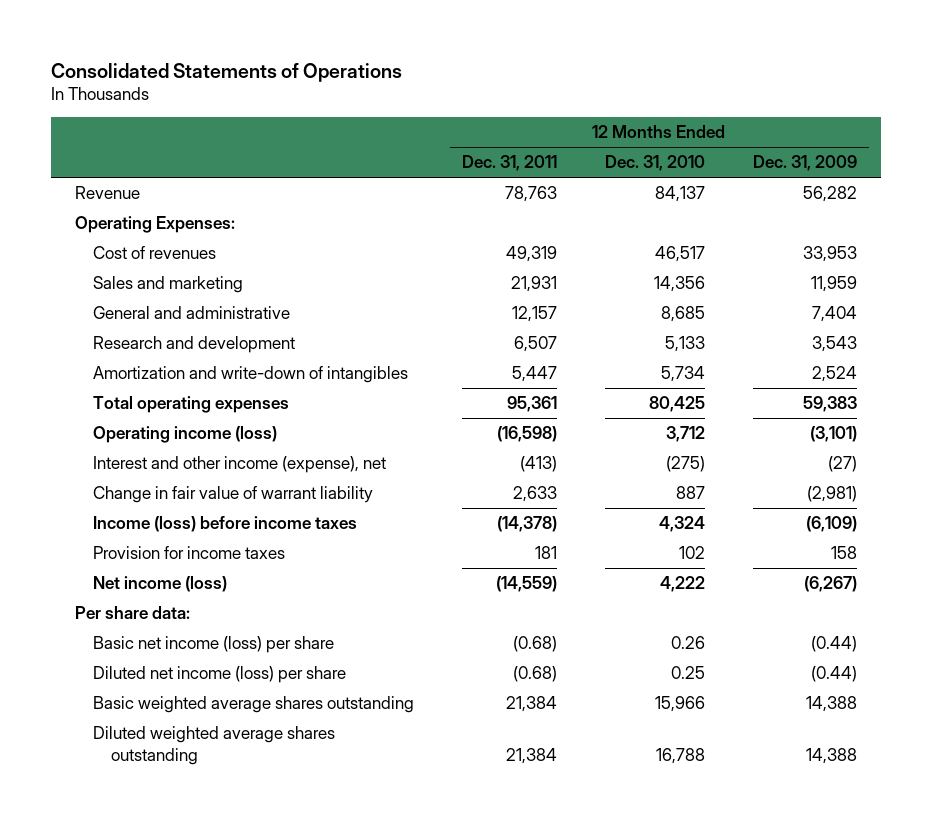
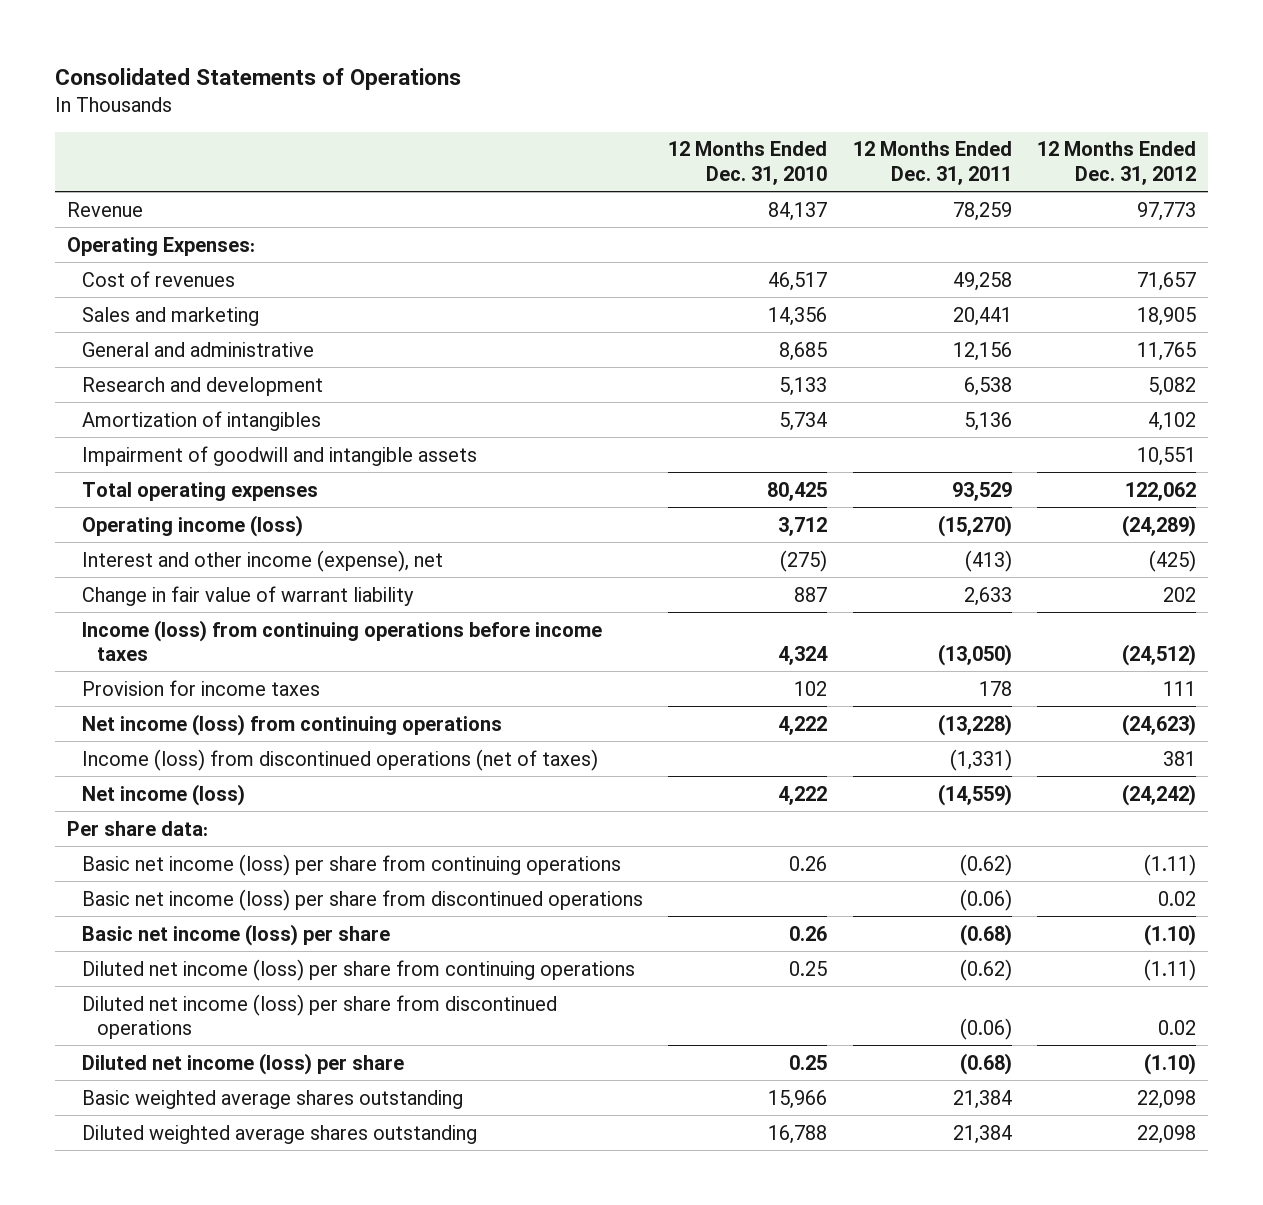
[752,155,857,172] Dec. 31, 2009 -> none
none -> [1036,141,1196,185] 12 Months Ended Dec. 31, 2012
[505,186,558,203] 78,763 -> [952,201,1012,221] 78,259
[506,246,558,263] 49,319 -> [952,271,1012,291] 49,258
[511,276,558,293] 21,931 -> [952,306,1012,326] 20,441
[512,306,558,323] 12,157 -> [952,341,1012,361] 12,156
[514,336,558,353] 6,507 -> [963,376,1012,396] 6,538
[93,366,409,384] Amortization and write-down of intangibles -> [82,410,322,431] Amortization of intangibles
[512,366,558,383] 5,447 -> [963,411,1012,431] 5,136
none -> [82,445,478,466] Impairment of goodwill and intangible assets
[507,396,558,413] 95,361 -> [951,481,1012,501] 93,529
[497,426,558,443] (16,598) -> [937,514,1012,537] (15,270)
[93,516,358,533] Income (loss) before income taxes -> [82,619,603,662] Income (loss) from continuing operations before income taxes
[497,516,558,533] (14,378) -> [937,644,1012,667] (13,050)
[535,546,558,560] 181 -> [978,680,1012,696] 178
none -> [82,713,503,736] Net income (loss) from continuing operations
none -> [82,748,599,771] Income (loss) from discontinued operations (net of taxes)
none -> [82,853,622,876] Basic net income (loss) per share from continuing operations
none -> [82,888,644,911] Basic net income (loss) per share from discontinued operations
none -> [82,958,636,981] Diluted net income (loss) per share from continuing operations
none -> [82,993,558,1040] Diluted net income (loss) per share from discontinued operations

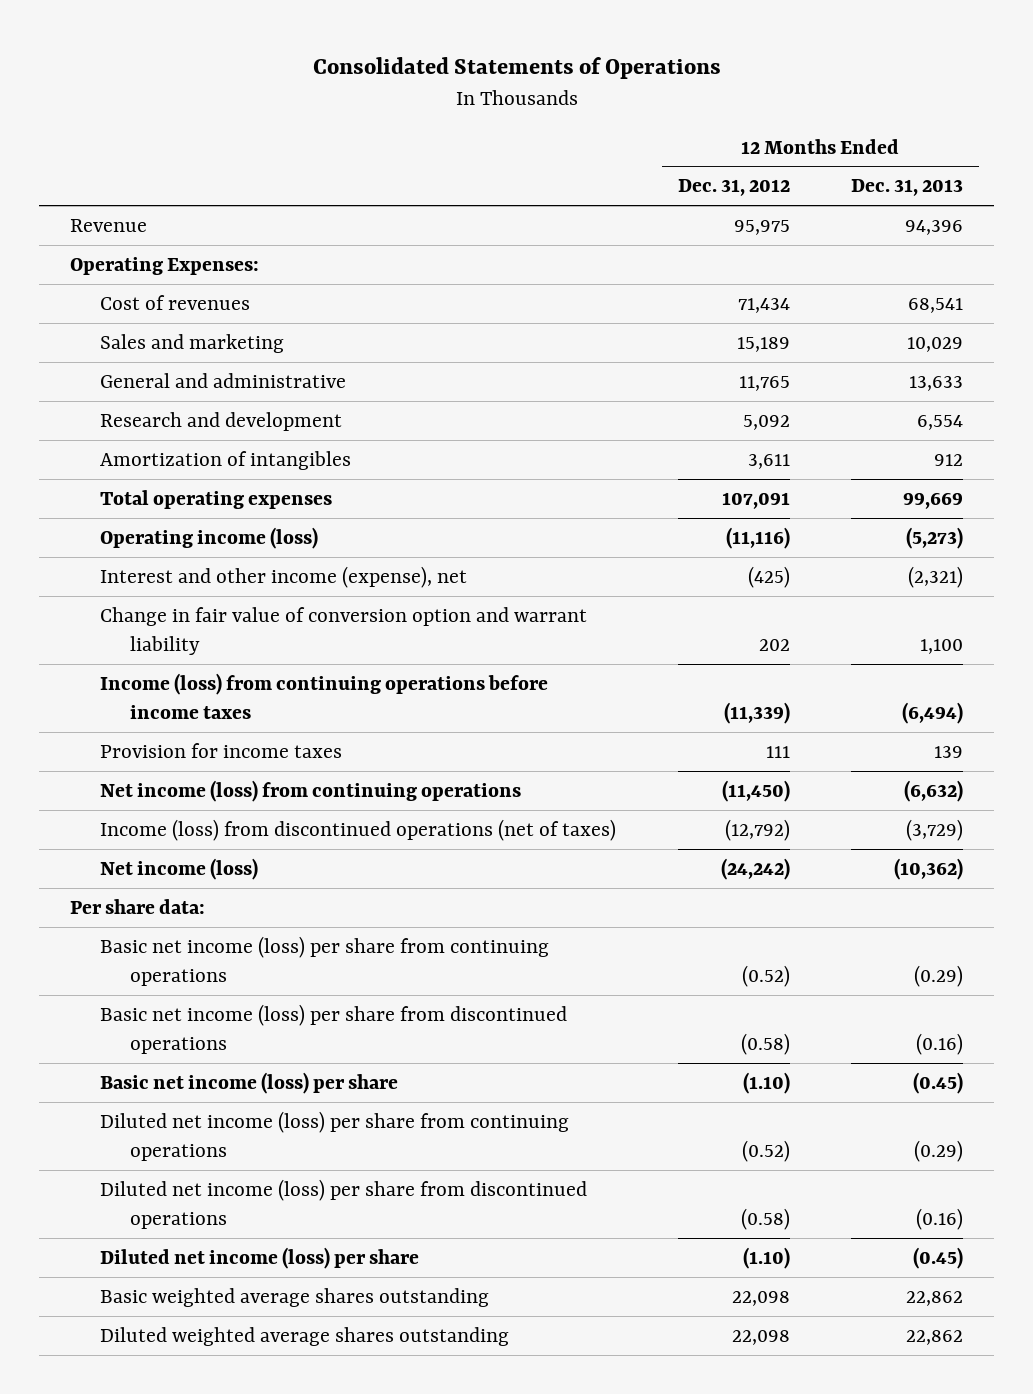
[668,141,828,185] 12 Months Ended Dec. 31, 2010 -> none
[852,141,1012,185] 12 Months Ended Dec. 31, 2011 -> none
none -> [851,179,964,197] Dec. 31, 2013
[1136,201,1196,221] 97,773 -> [733,219,790,235] 95,975
[1136,271,1196,291] 71,657 -> [737,297,790,313] 71,434
[1136,306,1196,326] 18,905 -> [736,336,790,352] 15,189
[82,445,478,466] Impairment of goodwill and intangible assets -> none
[1147,376,1196,396] 5,082 -> [742,414,790,430] 5,092
[1147,411,1196,431] 4,102 -> [747,453,790,469] 3,611
[1124,481,1196,501] 122,062 -> [721,491,790,509] 107,091
[1121,514,1196,537] (24,289) -> [725,526,790,549] (11,116)
[82,585,415,606] Change in fair value of warrant liability -> [99,606,587,655] Change in fair value of conversion option and warrant liability
[1121,644,1196,667] (24,512) -> [723,701,790,724] (11,339)
[1121,713,1196,736] (24,623) -> [721,779,790,802] (11,450)
[1162,750,1196,766] 381 -> [724,818,790,841] (12,792)
[1143,853,1196,876] (1.11) -> [741,964,790,987] (0.52)
[1157,890,1196,906] 0.02 -> [740,1032,790,1055] (0.58)
[1143,958,1196,981] (1.11) -> [741,1139,790,1162] (0.52)
[1157,1020,1196,1036] 0.02 -> [740,1207,790,1230] (0.58)

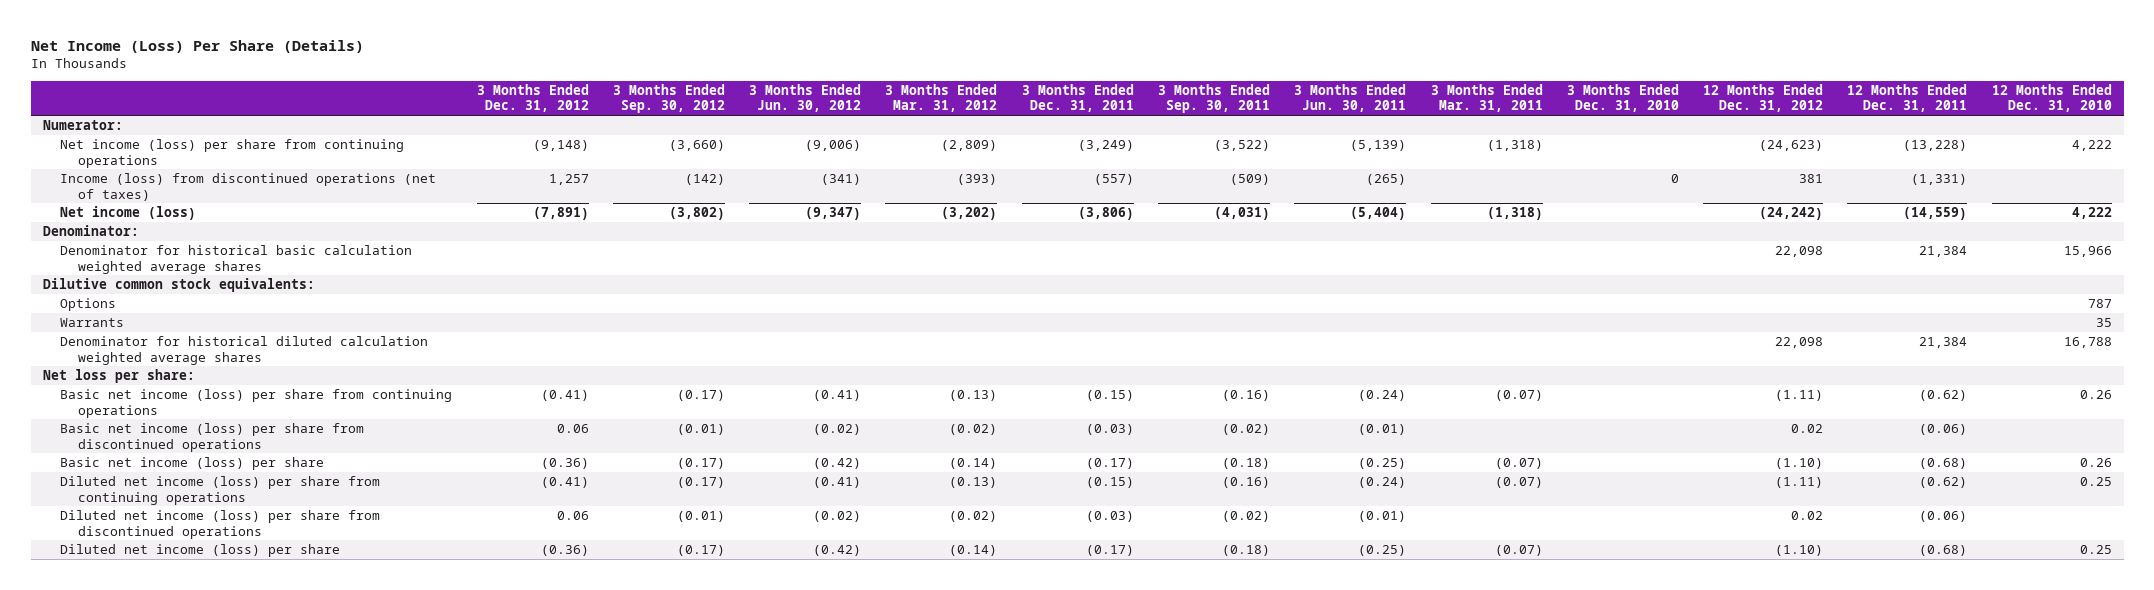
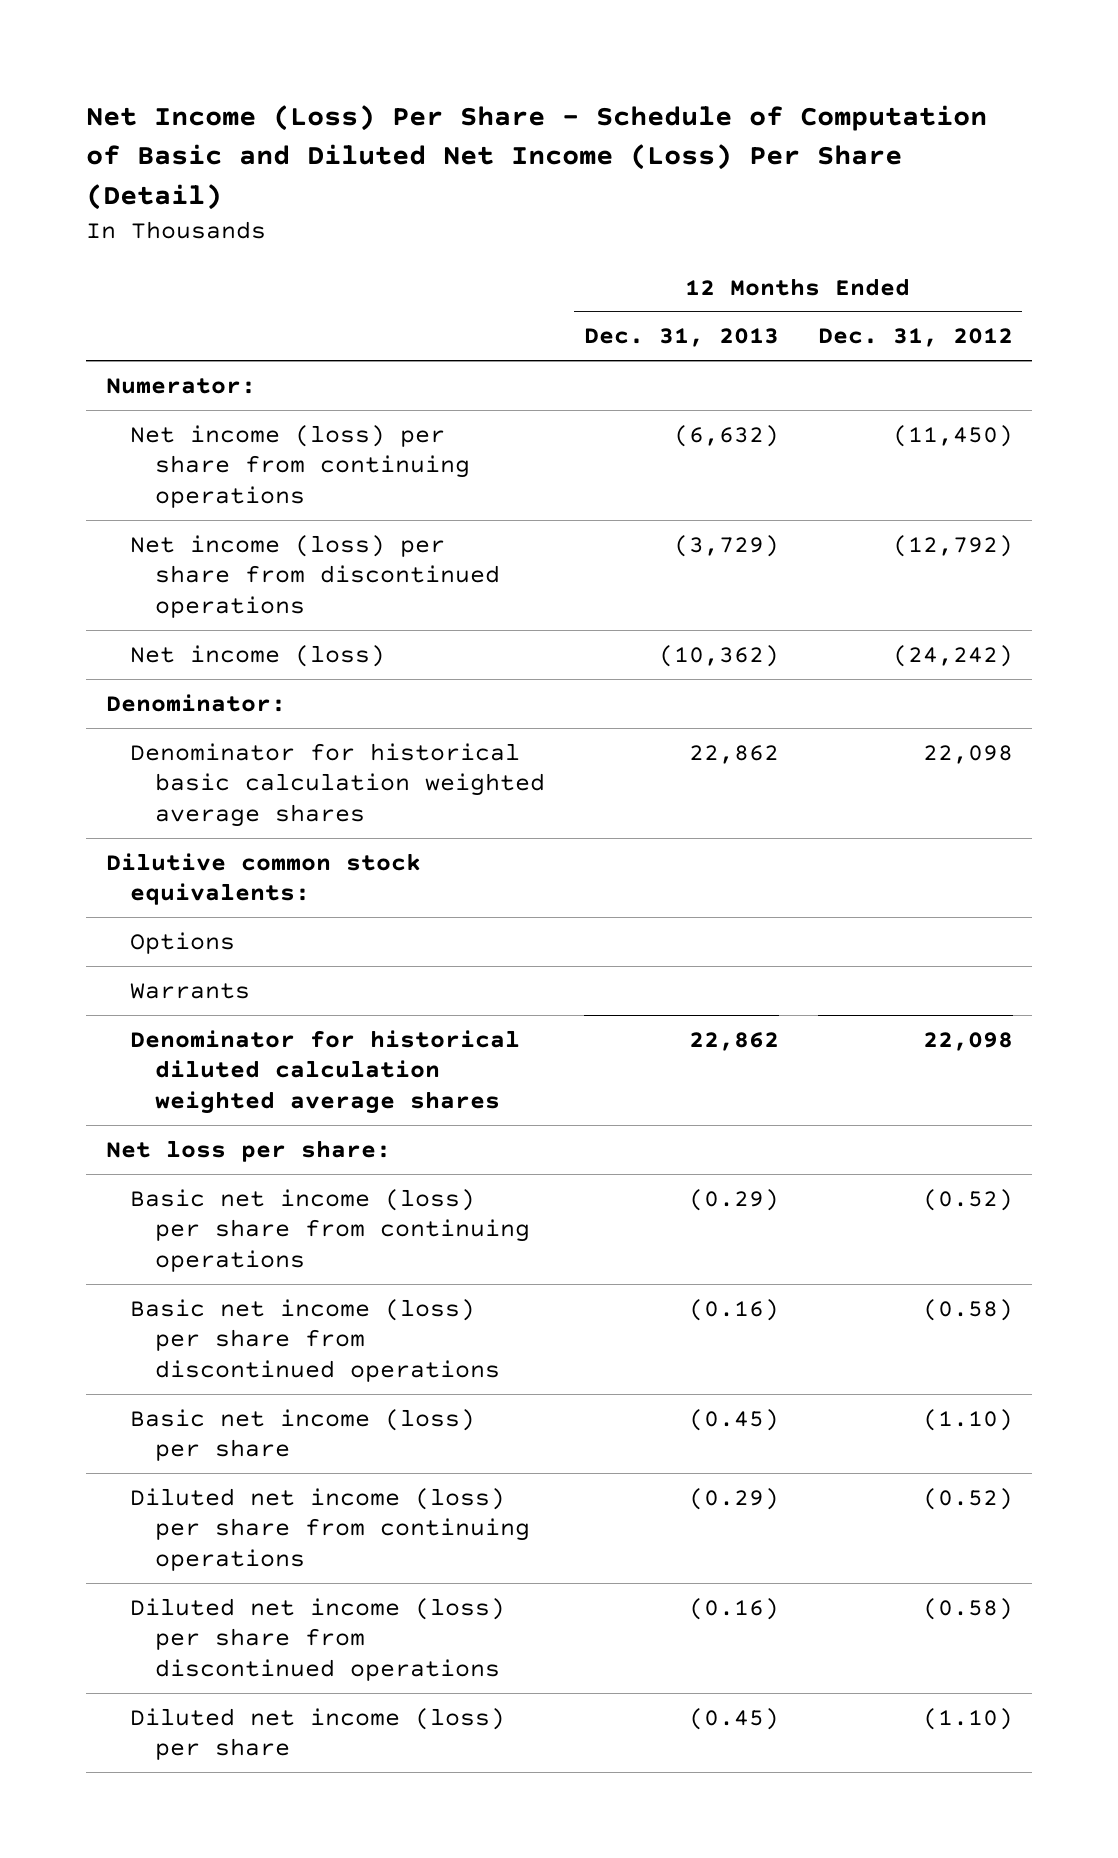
[30,39,364,53] Net Income (Loss) Per Share (Details) -> [86,105,988,210] Net Income (Loss) Per Share - Schedule of Computation of Basic and Diluted Net Income (Loss) Per Share (Detail)
[476,83,589,113] 3 Months Ended Dec. 31, 2012 -> none
[612,83,725,114] 3 Months Ended Sep. 30, 2012 -> none
[749,83,862,113] 3 Months Ended Jun. 30, 2012 -> none
[885,83,998,113] 3 Months Ended Mar. 31, 2012 -> none
[1021,83,1134,113] 3 Months Ended Dec. 31, 2011 -> none
[1157,83,1270,114] 3 Months Ended Sep. 30, 2011 -> none
[1294,83,1407,113] 3 Months Ended Jun. 30, 2011 -> none
[1430,83,1543,113] 3 Months Ended Mar. 31, 2011 -> none
[1566,83,1679,113] 3 Months Ended Dec. 31, 2010 -> none
[1847,83,1968,113] 12 Months Ended Dec. 31, 2011 -> none
[1991,83,2112,113] 12 Months Ended Dec. 31, 2010 -> none
none -> [583,328,779,348] Dec. 31, 2013
[1759,140,1824,152] (24,623) -> [892,424,1013,447] (11,450)
[60,173,437,201] Income (loss) from discontinued operations (net of taxes) -> [130,534,500,618] Net income (loss) per share from discontinued operations
[1799,174,1824,184] 381 -> [892,534,1013,557] (12,792)
[1775,390,1824,402] (1.11) -> [922,1188,1013,1211] (0.52)
[1791,424,1824,434] 0.02 -> [922,1298,1013,1321] (0.58)
[1775,477,1824,489] (1.11) -> [922,1487,1013,1510] (0.52)
[1791,511,1824,521] 0.02 -> [922,1597,1013,1620] (0.58)

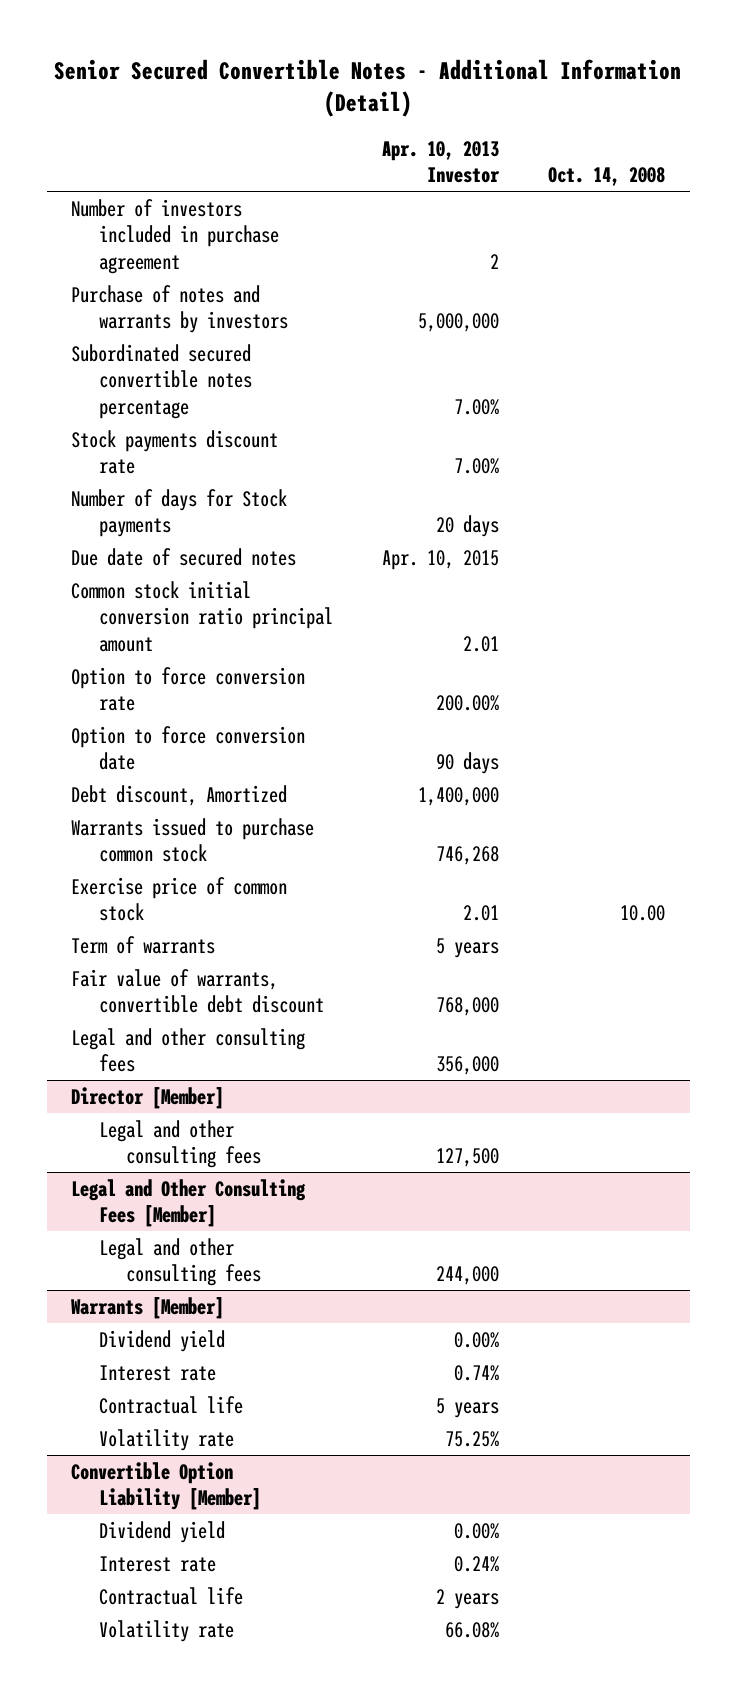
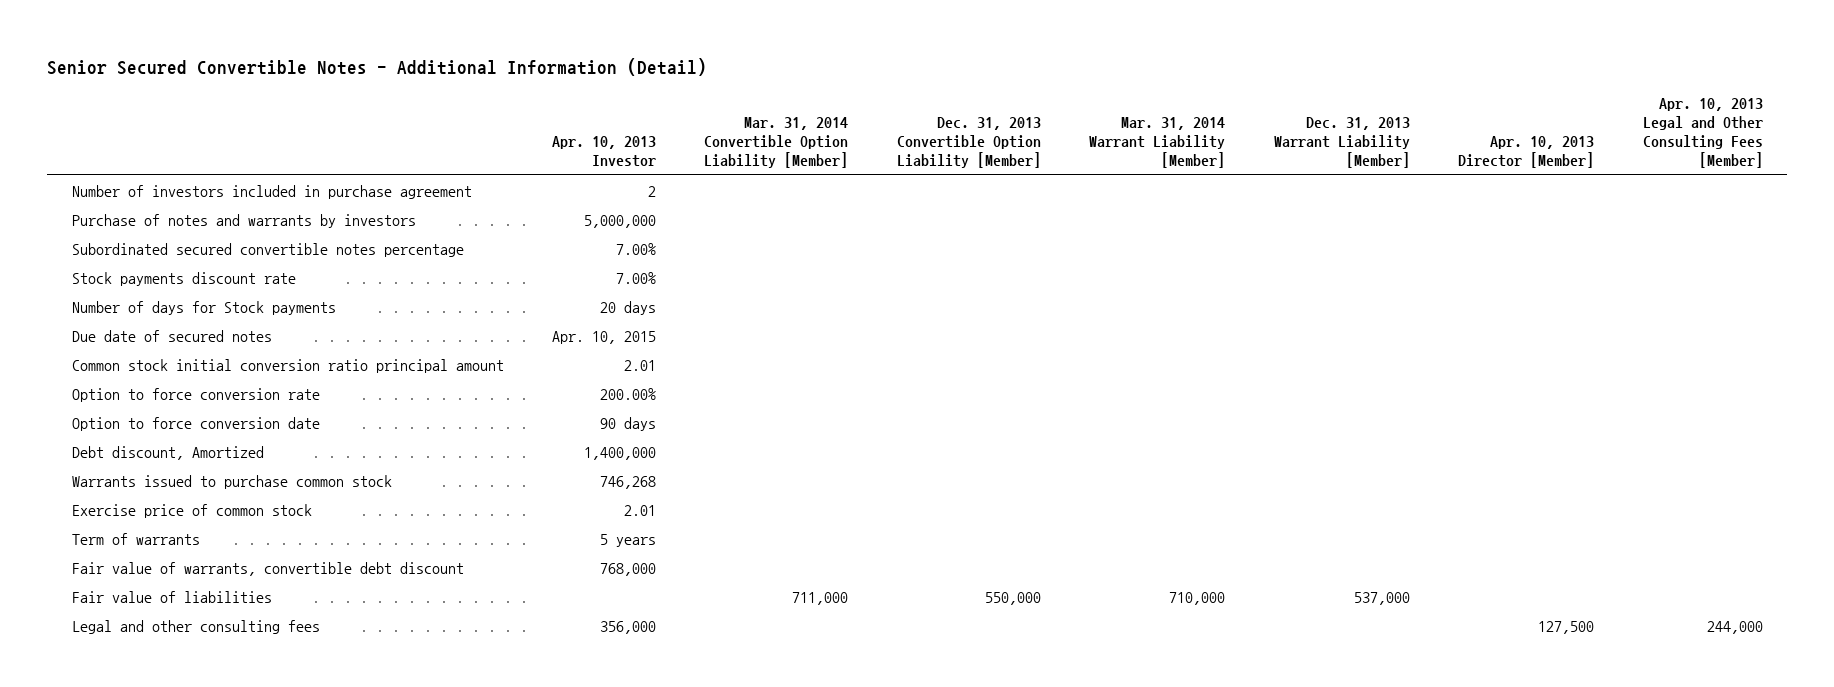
[548,167,666,187] Oct. 14, 2008 -> none
none -> [704,117,849,169] Mar. 31, 2014 Convertible Option Liability [Member]
none -> [896,117,1041,169] Dec. 31, 2013 Convertible Option Liability [Member]
none -> [1089,117,1226,169] Mar. 31, 2014 Warrant Liability [Member]
none -> [1273,117,1410,169] Dec. 31, 2013 Warrant Liability [Member]
none -> [1458,136,1595,169] Apr. 10, 2013 Director [Member]
none -> [1642,98,1763,169] Apr. 10, 2013 Legal and Other Consulting Fees [Member]
none -> [71,590,272,603] Fair value of liabilities
[71,1086,225,1109] Director [Member] -> none
[98,1119,262,1169] Legal and other consulting fees -> none
[71,1178,307,1228] Legal and Other Consulting Fees [Member] -> none
[98,1237,262,1287] Legal and other consulting fees -> none
[71,1296,225,1319] Warrants [Member] -> none
[98,1329,225,1352] Dividend yield -> none
[98,1364,216,1381] Interest rate -> none
[98,1395,243,1414] Contractual life -> none
[98,1428,234,1451] Volatility rate -> none
[71,1461,261,1511] Convertible Option Liability [Member] -> none
[98,1520,225,1543] Dividend yield -> none
[98,1555,216,1572] Interest rate -> none
[98,1586,243,1605] Contractual life -> none
[98,1619,234,1642] Volatility rate -> none

